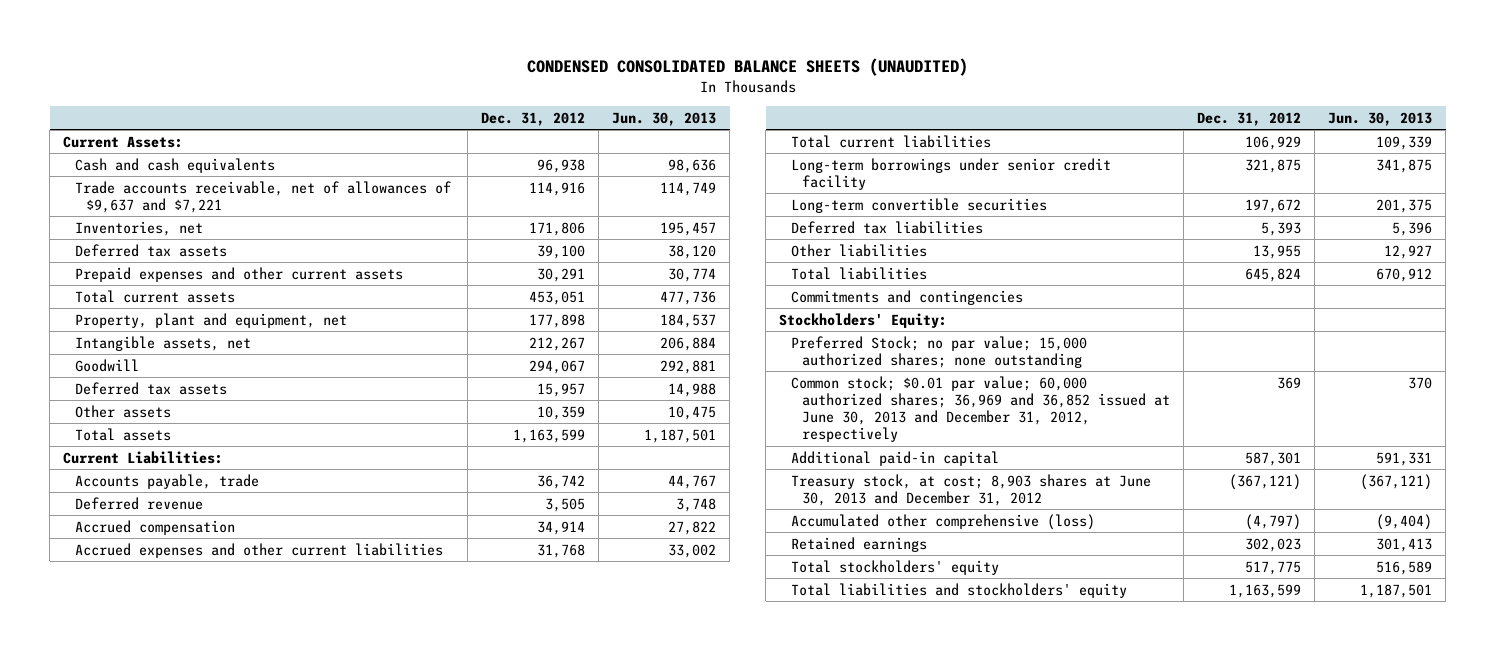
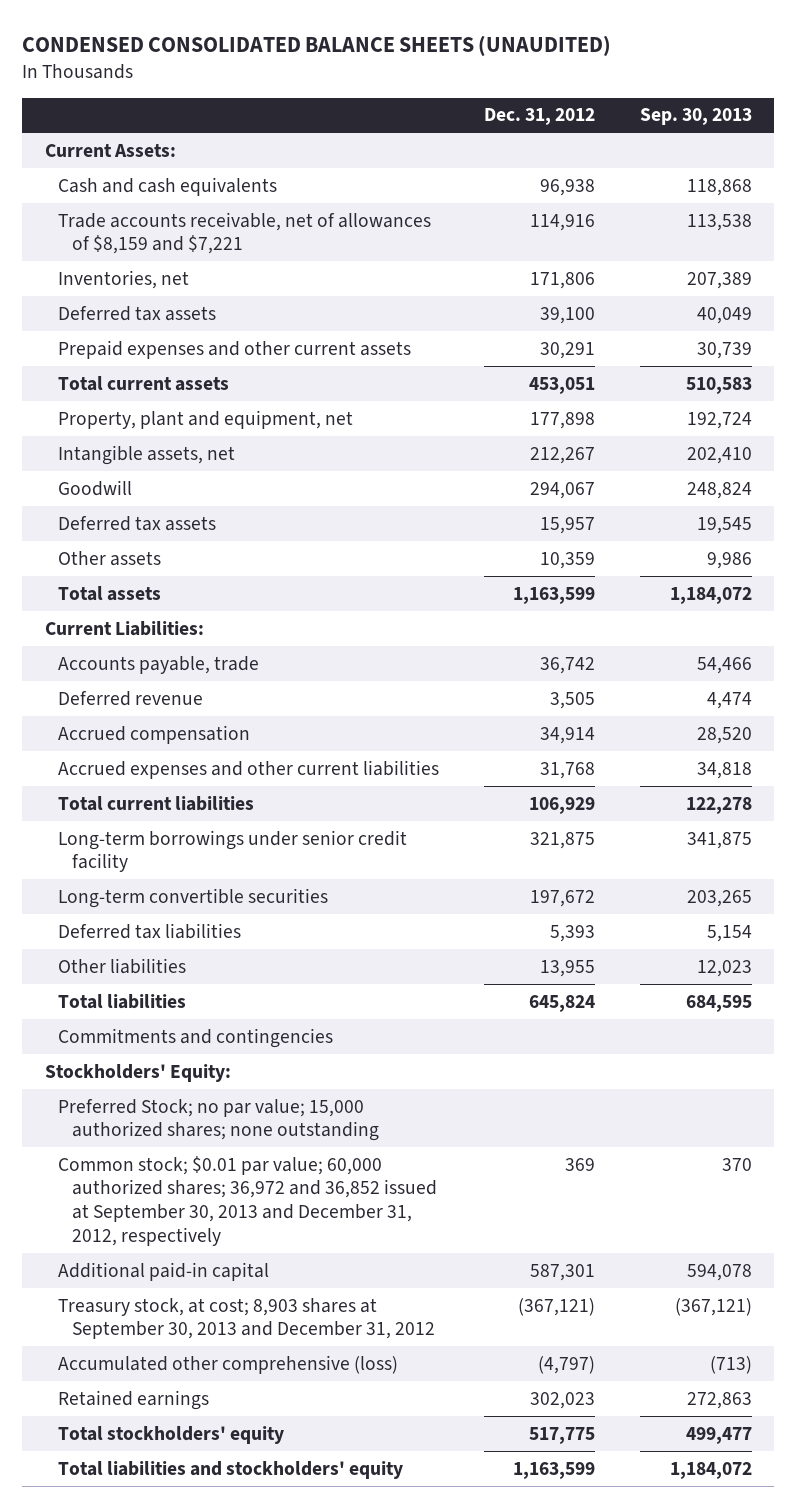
[612,111,717,126] Jun. 30, 2013 -> none
none -> [639,108,752,126] Sep. 30, 2013
[74,180,451,213] Trade accounts receivable, net of allowances of $9,637 and $7,221 -> [58,211,432,255] Trade accounts receivable, net of allowances of $8,159 and $7,221
[790,375,1171,443] Common stock; $0.01 par value; 60,000 authorized shares; 36,969 and 36,852 issued at June 30, 2013 and December 31, 2012, respectively -> [58,1155,438,1246] Common stock; $0.01 par value; 60,000 authorized shares; 36,972 and 36,852 issued at September 30, 2013 and December 31, 2012, respectively
[790,473,1151,506] Treasury stock, at cost; 8,903 shares at June 30, 2013 and December 31, 2012 -> [58,1297,436,1340] Treasury stock, at cost; 8,903 shares at September 30, 2013 and December 31, 2012

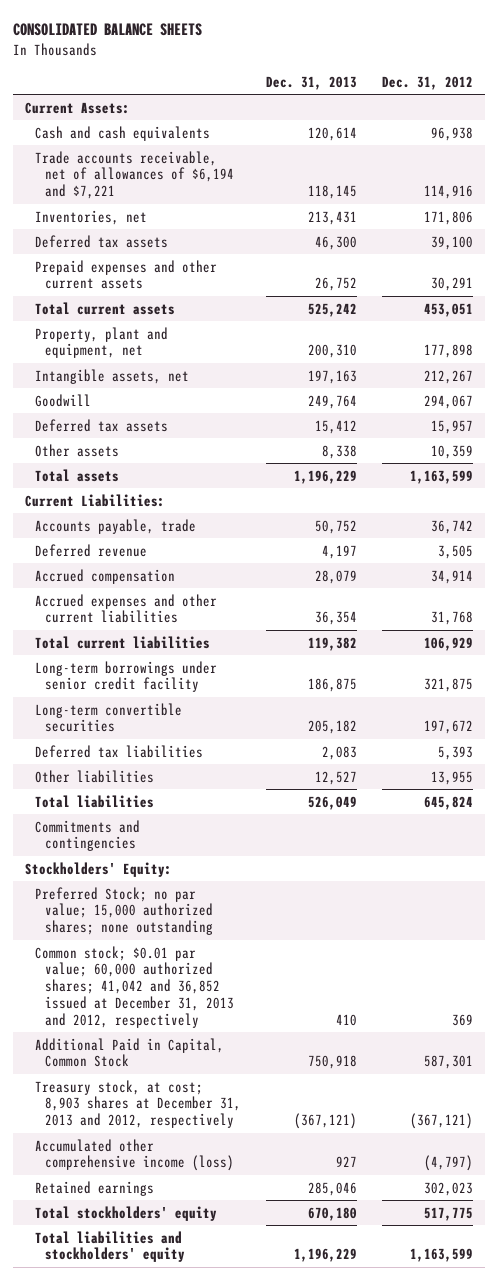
[22,35,612,57] CONDENSED CONSOLIDATED BALANCE SHEETS (UNAUDITED) -> [12,23,202,37] CONSOLIDATED BALANCE SHEETS
[639,108,752,126] Sep. 30, 2013 -> none
none -> [266,75,358,90] Dec. 31, 2013
[58,211,432,255] Trade accounts receivable, net of allowances of $8,159 and $7,221 -> [35,150,235,200] Trade accounts receivable, net of allowances of $6,194 and $7,221
[58,1155,438,1246] Common stock; $0.01 par value; 60,000 authorized shares; 36,972 and 36,852 issued at September 30, 2013 and December 31, 2012, respectively -> [35,945,235,1028] Common stock; $0.01 par value; 60,000 authorized shares; 41,042 and 36,852 issued at December 31, 2013 and 2012, respectively
[58,1261,270,1281] Additional paid-in capital -> [35,1037,225,1068] Additional Paid in Capital, Common Stock
[58,1297,436,1340] Treasury stock, at cost; 8,903 shares at September 30, 2013 and December 31, 2012 -> [35,1079,242,1129] Treasury stock, at cost; 8,903 shares at December 31, 2013 and 2012, respectively
[58,1354,399,1374] Accumulated other comprehensive (loss) -> [35,1138,235,1172] Accumulated other comprehensive income (loss)

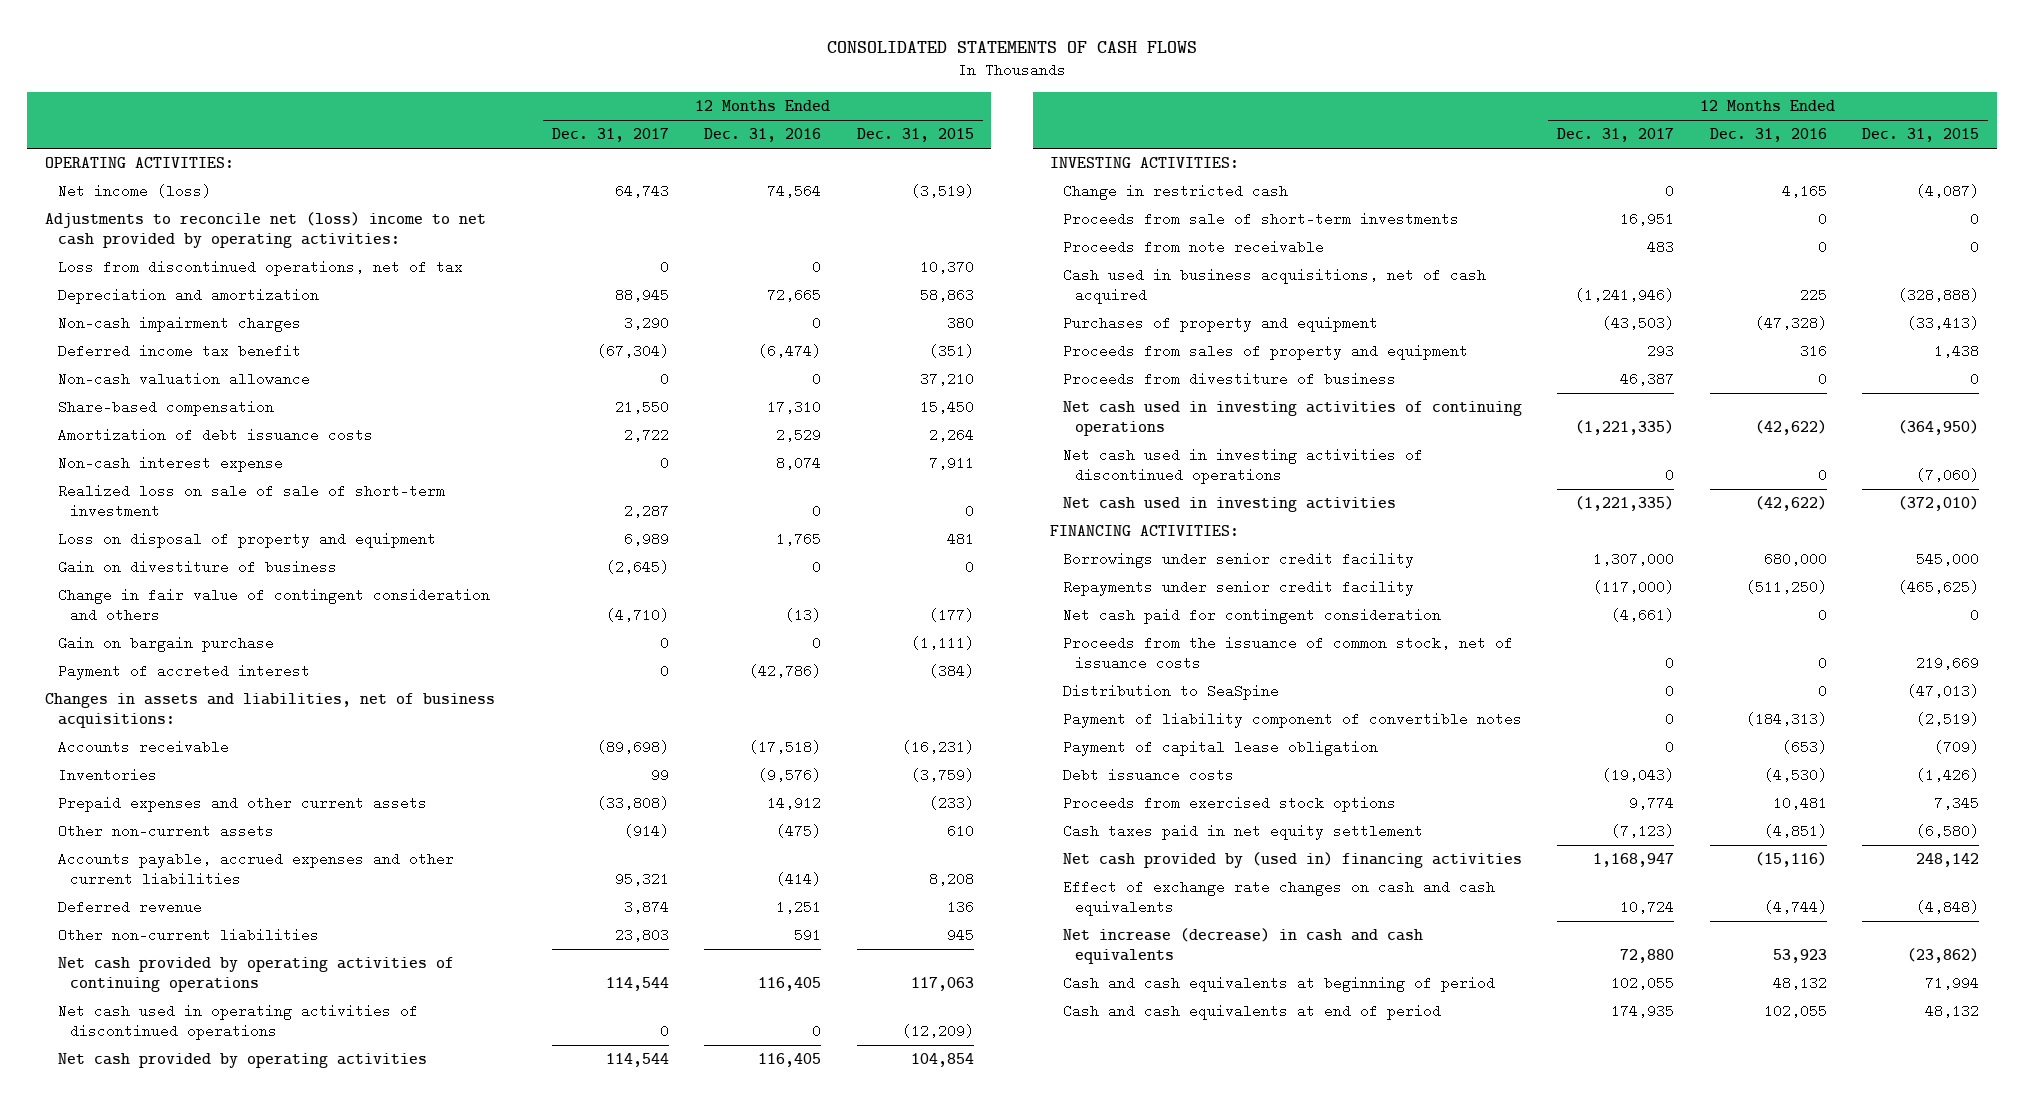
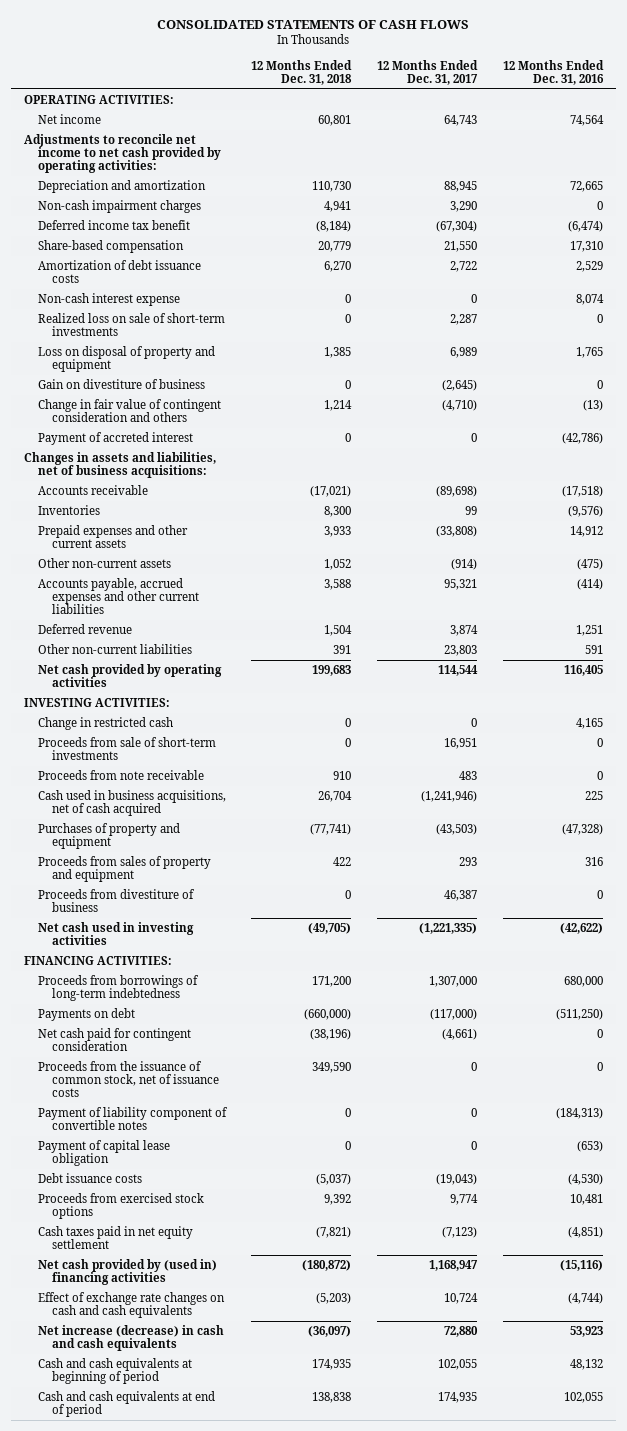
[856,128,974,143] Dec. 31, 2015 -> none
none -> [251,59,353,85] 12 Months Ended Dec. 31, 2018
[57,260,463,277] Loss from discontinued operations, net of tax -> none
[57,184,211,199] Net income (loss) -> [37,113,101,124] Net income
[45,212,487,248] Adjustments to reconcile net (loss) income to net cash provided by operating activities: -> [23,133,221,174] Adjustments to reconcile net income to net cash provided by operating activities:
[57,372,310,387] Non-cash valuation allowance -> none
[57,484,445,518] Realized loss on sale of sale of short-term investment -> [37,312,225,337] Realized loss on sale of short-term investments
[57,636,274,653] Gain on bargain purchase -> none
[57,957,454,992] Net cash provided by operating activities of continuing operations -> none
[57,1004,418,1040] Net cash used in operating activities of discontinued operations -> none
[1062,401,1522,436] Net cash used in investing activities of continuing operations -> none
[1062,448,1423,484] Net cash used in investing activities of discontinued operations -> none
[1062,552,1414,569] Borrowings under senior credit facility -> [37,974,199,1002] Proceeds from borrowings of long-term indebtedness
[1062,580,1414,597] Repayments under senior credit facility -> [37,1007,135,1021] Payments on debt
[1062,684,1279,701] Distribution to SeaSpine -> none

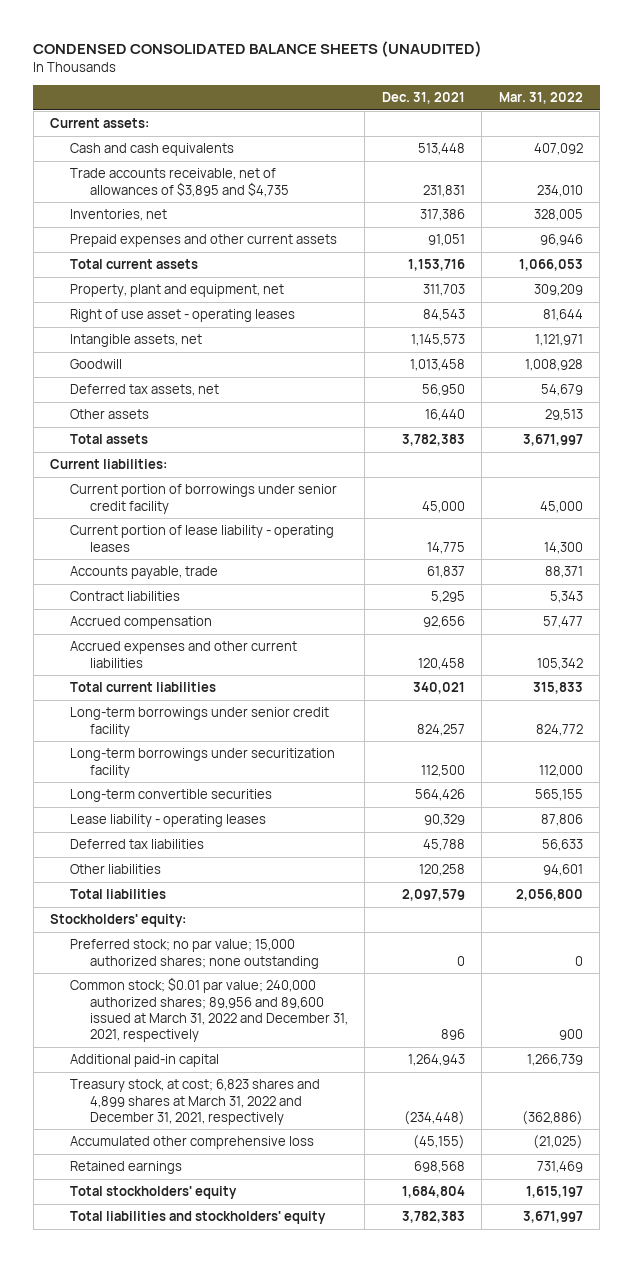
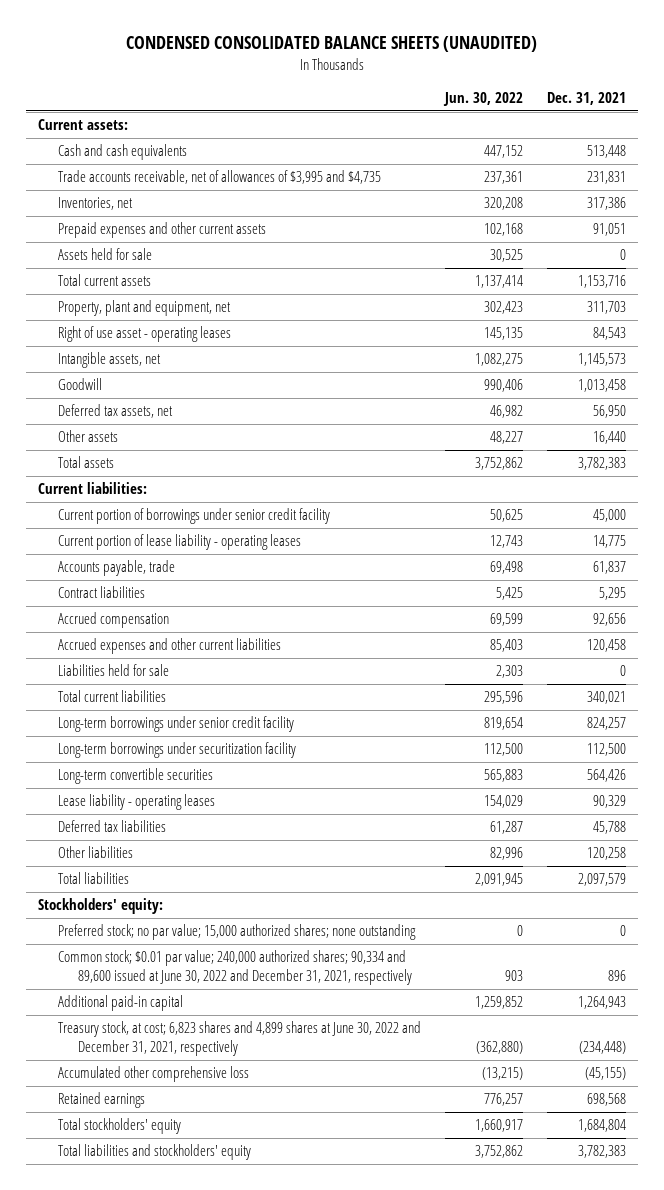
[498,92,583,105] Mar. 31, 2022 -> none
none -> [443,92,524,107] Jun. 30, 2022
[70,168,290,197] Trade accounts receivable, net of allowances of $3,895 and $4,735 -> [58,170,382,185] Trade accounts receivable, net of allowances of $3,995 and $4,735
none -> [58,248,153,261] Assets held for sale
none -> [58,664,170,677] Liabilities held for sale
[70,977,349,1042] Common stock; $0.01 par value; 240,000 authorized shares; 89,956 and 89,600 issued at March 31, 2022 and December 31, 2021, respectively -> [58,950,413,986] Common stock; $0.01 par value; 240,000 authorized shares; 90,334 and 89,600 issued at June 30, 2022 and December 31, 2021, respectively
[70,1079,321,1125] Treasury stock, at cost; 6,823 shares and 4,899 shares at March 31, 2022 and December 31, 2021, respectively -> [58,1021,422,1057] Treasury stock, at cost; 6,823 shares and 4,899 shares at June 30, 2022 and December 31, 2021, respectively

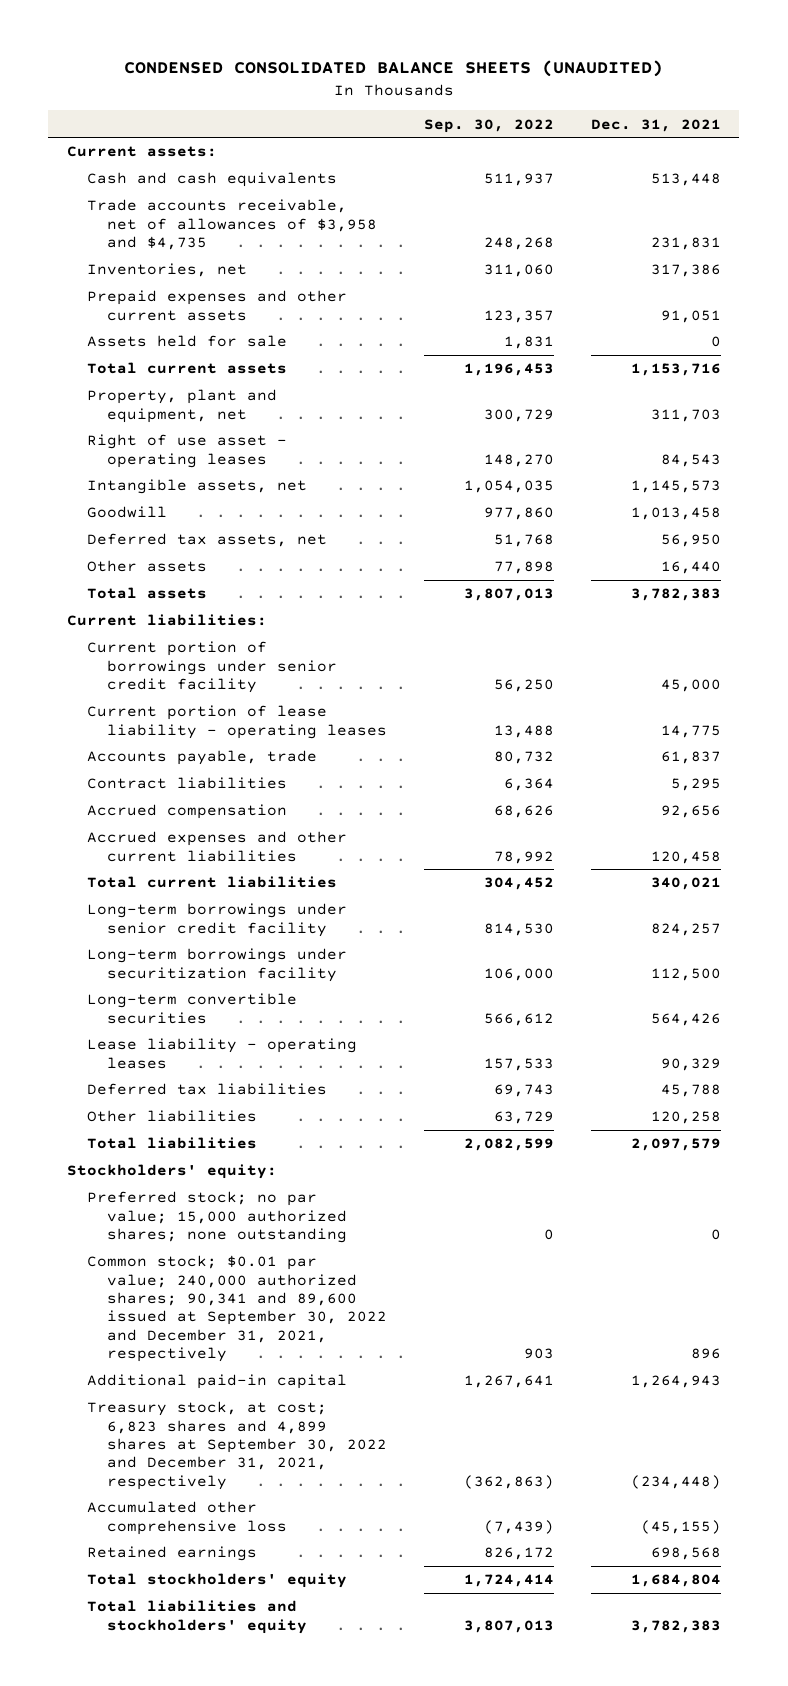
[443,92,524,107] Jun. 30, 2022 -> none
none -> [424,118,555,133] Sep. 30, 2022
[58,170,382,185] Trade accounts receivable, net of allowances of $3,995 and $4,735 -> [87,199,378,250] Trade accounts receivable, net of allowances of $3,958 and $4,735
[58,664,170,677] Liabilities held for sale -> none
[58,950,413,986] Common stock; $0.01 par value; 240,000 authorized shares; 90,334 and 89,600 issued at June 30, 2022 and December 31, 2021, respectively -> [87,1255,388,1362] Common stock; $0.01 par value; 240,000 authorized shares; 90,341 and 89,600 issued at September 30, 2022 and December 31, 2021, respectively
[58,1021,422,1057] Treasury stock, at cost; 6,823 shares and 4,899 shares at June 30, 2022 and December 31, 2021, respectively -> [87,1401,388,1490] Treasury stock, at cost; 6,823 shares and 4,899 shares at September 30, 2022 and December 31, 2021, respectively

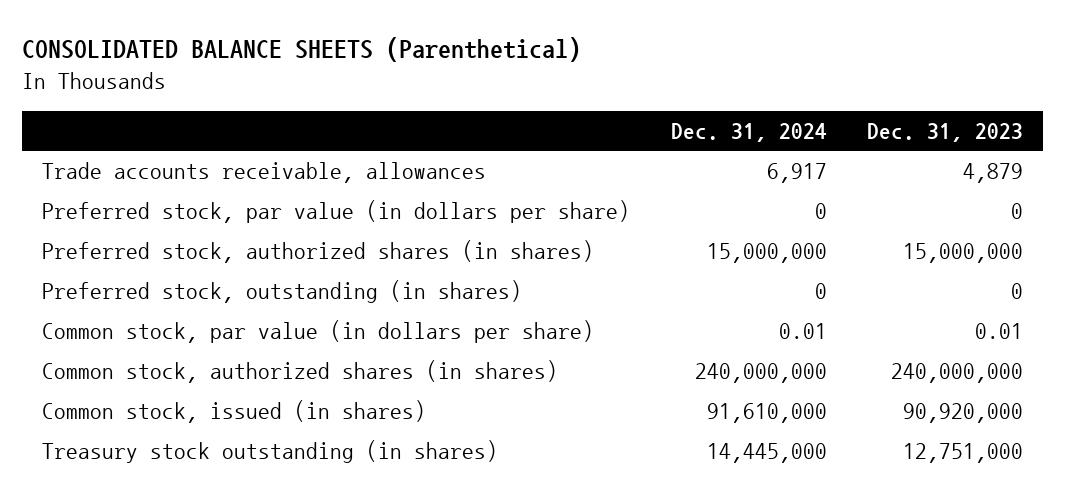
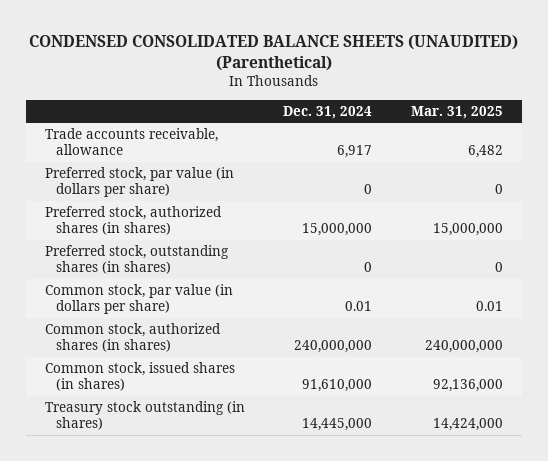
[21,36,581,62] CONSOLIDATED BALANCE SHEETS (Parenthetical) -> [28,35,518,72] CONDENSED CONSOLIDATED BALANCE SHEETS (UNAUDITED) (Parenthetical)
[867,122,1024,142] Dec. 31, 2023 -> none
none -> [410,105,503,119] Mar. 31, 2025
[41,162,486,184] Trade accounts receivable, allowances -> [45,128,219,156] Trade accounts receivable, allowance
[41,280,522,304] Preferred stock, outstanding (in shares) -> [45,245,230,275] Preferred stock, outstanding shares (in shares)
[41,400,426,424] Common stock, issued (in shares) -> [45,362,236,392] Common stock, issued shares (in shares)

